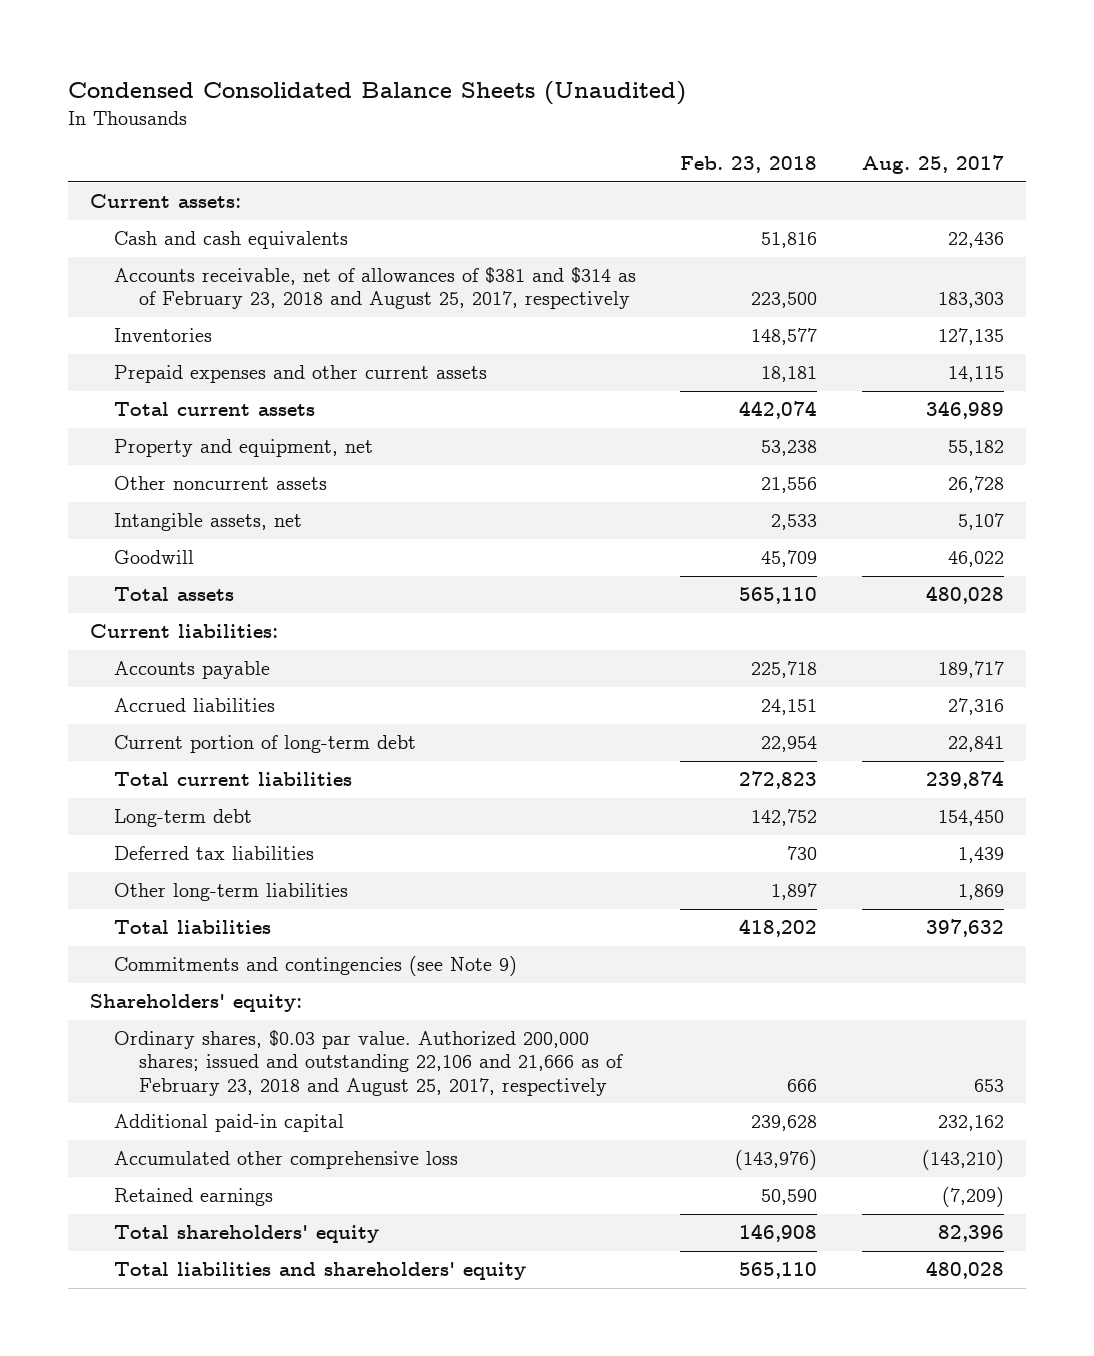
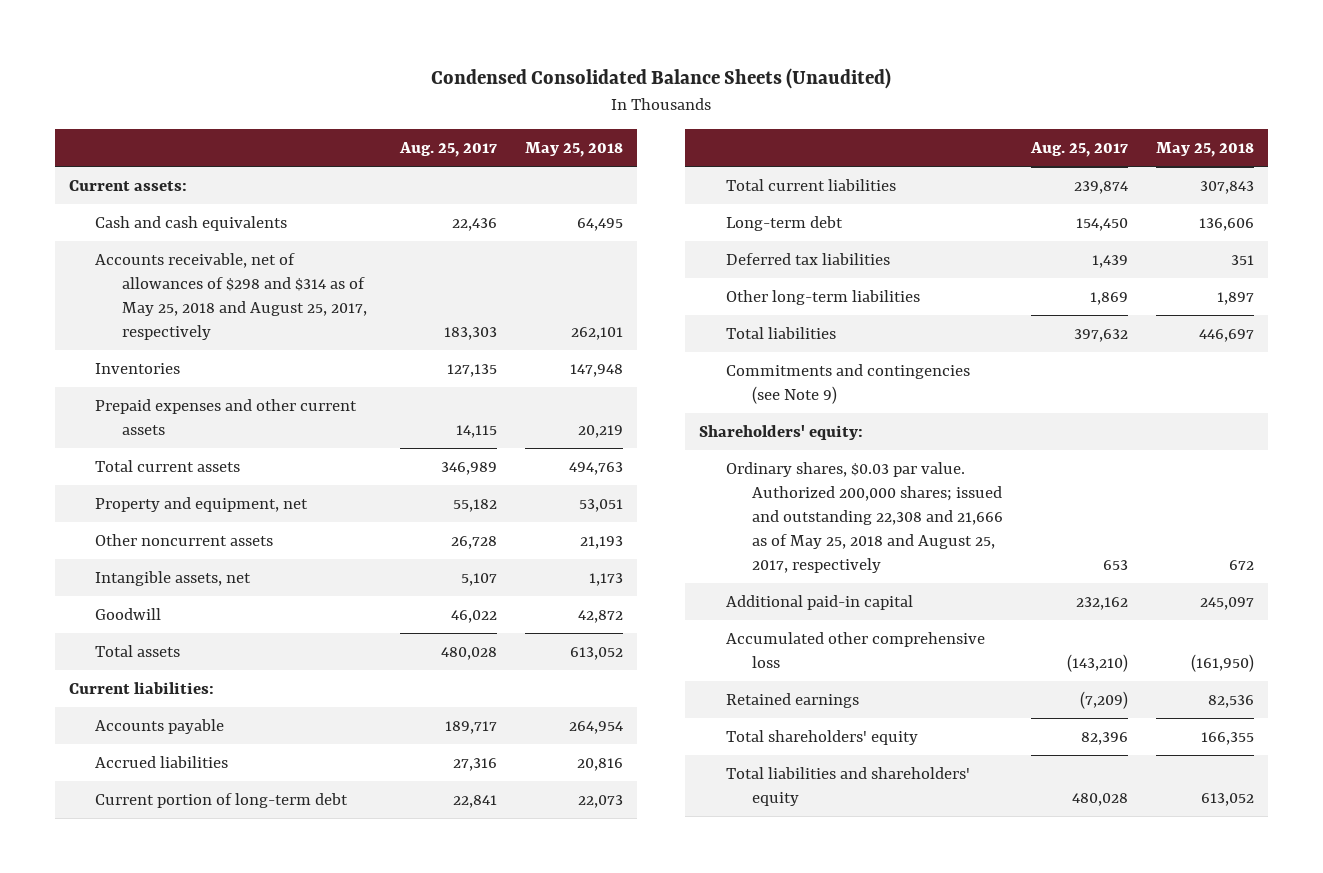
[680,156,818,174] Feb. 23, 2018 -> none
none -> [525,142,624,158] May 25, 2018
[114,267,637,310] Accounts receivable, net of allowances of $381 and $314 as of February 23, 2018 and August 25, 2017, respectively -> [95,252,367,341] Accounts receivable, net of allowances of $298 and $314 as of May 25, 2018 and August 25, 2017, respectively
[114,1030,623,1096] Ordinary shares, $0.03 par value. Authorized 200,000 shares; issued and outstanding 22,106 and 21,666 as of February 23, 2018 and August 25, 2017, respectively -> [725,461,1004,574] Ordinary shares, $0.03 par value. Authorized 200,000 shares; issued and outstanding 22,308 and 21,666 as of May 25, 2018 and August 25, 2017, respectively

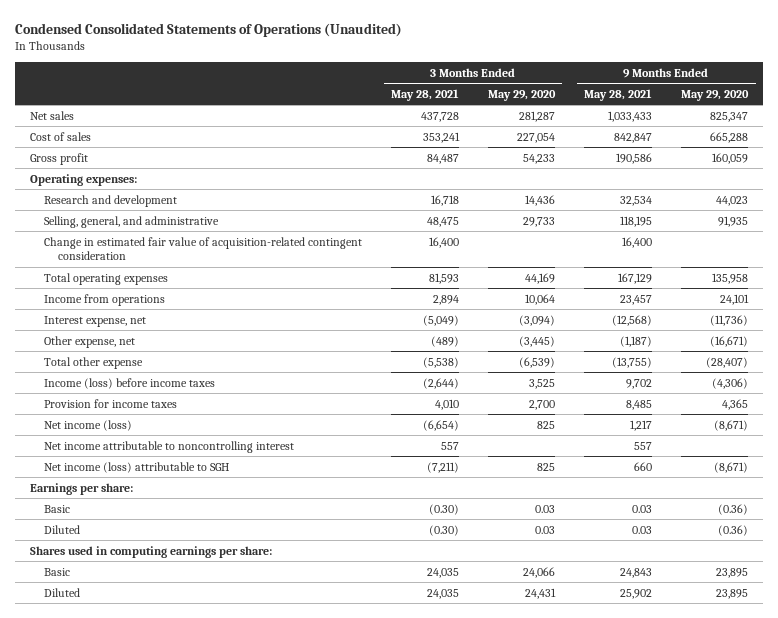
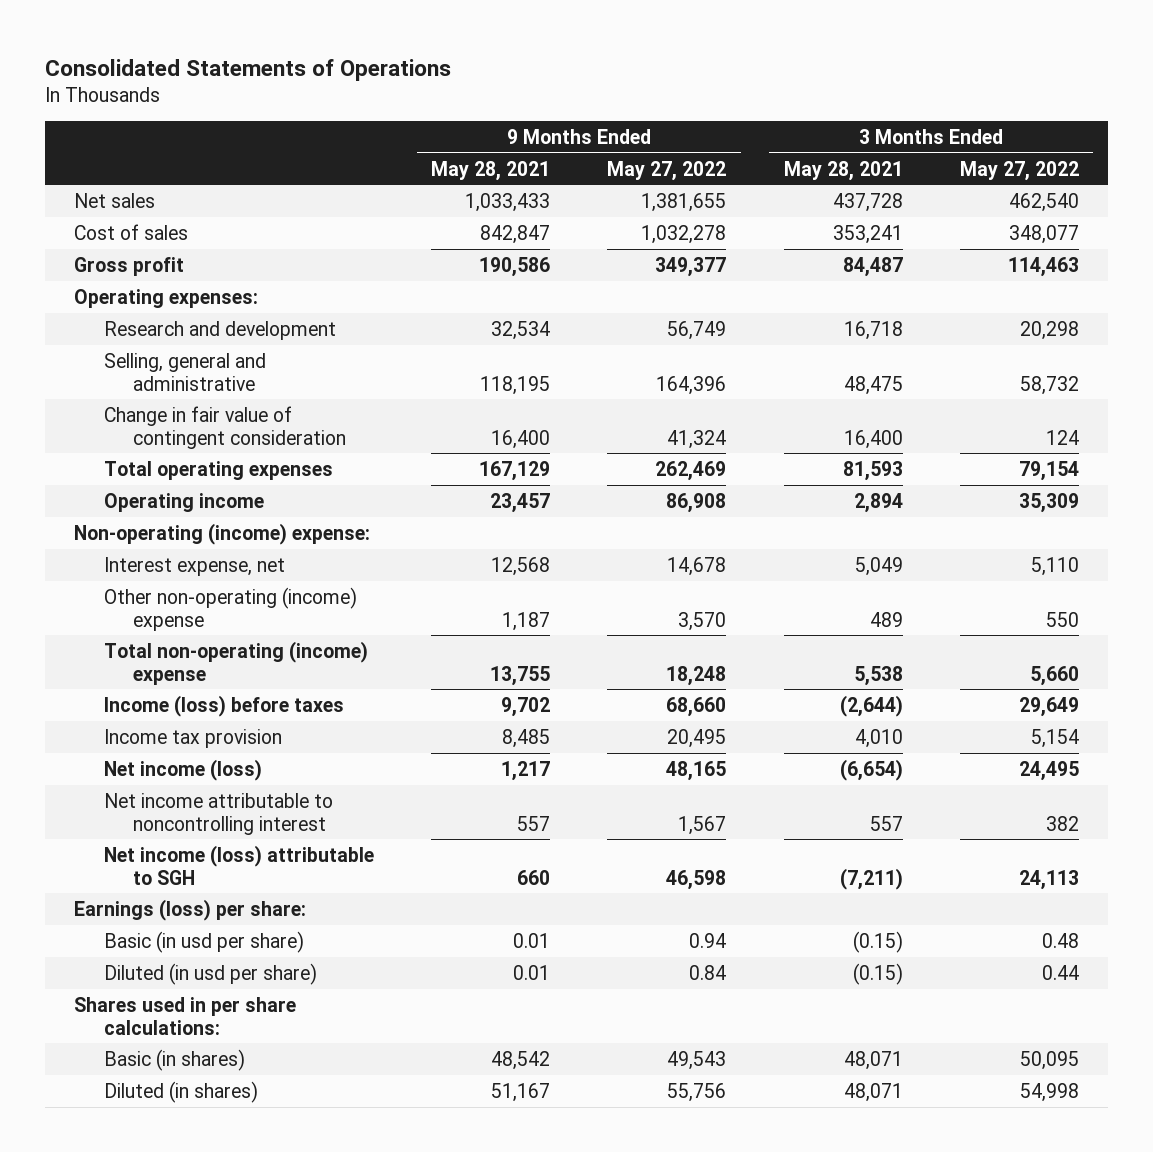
[15,22,403,37] Condensed Consolidated Statements of Operations (Unaudited) -> [45,58,452,81] Consolidated Statements of Operations
[488,89,557,101] May 29, 2020 -> none
[681,89,750,101] May 29, 2020 -> none
none -> [607,160,727,181] May 27, 2022
none -> [959,160,1079,181] May 27, 2022
[43,215,219,228] Selling, general, and administrative -> [103,352,266,391] Selling, general and administrative
[43,236,362,261] Change in estimated fair value of acquisition-related contingent consideration -> [103,405,347,449] Change in fair value of contingent consideration
[43,293,165,306] Income from operations -> [103,492,264,512] Operating income
none -> [74,522,371,545] Non-operating (income) expense:
[422,314,459,326] (5,049) -> [854,556,903,576] 5,049
[612,314,653,326] (12,568) -> [491,556,551,576] 12,568
[43,335,135,348] Other expense, net -> [103,586,357,631] Other non-operating (income) expense
[430,335,459,347] (489) -> [869,611,903,627] 489
[620,335,653,347] (1,187) -> [502,611,551,631] 1,187
[43,356,143,369] Total other expense -> [103,640,368,685] Total non-operating (income) expense
[422,356,459,368] (5,538) -> [853,665,903,686] 5,538
[612,356,653,368] (13,755) -> [490,665,551,686] 13,755
[43,377,215,389] Income (loss) before income taxes -> [103,694,344,717] Income (loss) before taxes
[43,398,177,408] Provision for income taxes -> [103,728,282,748] Income tax provision
[29,482,133,495] Earnings per share: -> [74,898,307,921] Earnings (loss) per share:
[43,504,70,513] Basic -> [103,930,304,953] Basic (in usd per share)
[428,503,459,515] (0.30) -> [852,930,903,953] (0.15)
[632,504,653,513] 0.03 -> [513,932,551,948] 0.01
[43,524,80,534] Diluted -> [103,962,317,985] Diluted (in usd per share)
[428,524,459,536] (0.30) -> [852,962,903,985] (0.15)
[632,525,653,534] 0.03 -> [513,964,551,980] 0.01
[29,545,272,558] Shares used in computing earnings per share: -> [74,996,297,1035] Shares used in per share calculations:
[43,567,70,576] Basic -> [103,1048,245,1071] Basic (in shares)
[426,567,459,578] 24,035 -> [843,1050,903,1070] 48,071
[620,567,653,578] 24,843 -> [491,1050,551,1070] 48,542
[43,587,80,597] Diluted -> [103,1080,258,1103] Diluted (in shares)
[426,588,459,599] 24,035 -> [843,1082,903,1102] 48,071
[620,588,653,599] 25,902 -> [491,1082,551,1102] 51,167

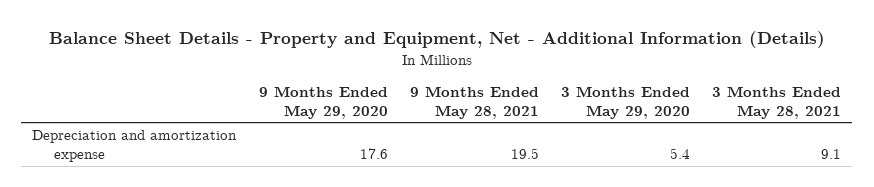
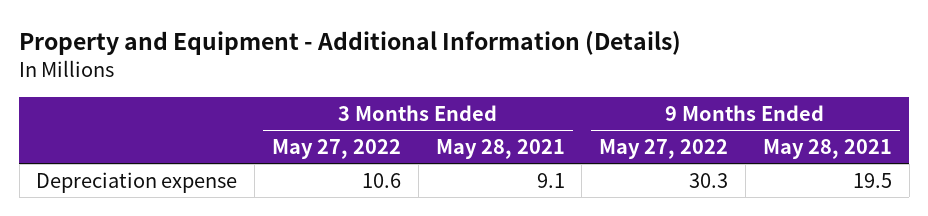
[48,31,825,49] Balance Sheet Details - Property and Equipment, Net - Additional Information (Details) -> [19,31,682,56] Property and Equipment - Additional Information (Details)
[258,85,388,119] 9 Months Ended May 29, 2020 -> none
[561,85,691,119] 3 Months Ended May 29, 2020 -> none
none -> [271,138,401,159] May 27, 2022
none -> [599,138,729,159] May 27, 2022
[32,130,238,163] Depreciation and amortization expense -> [36,171,238,193] Depreciation expense

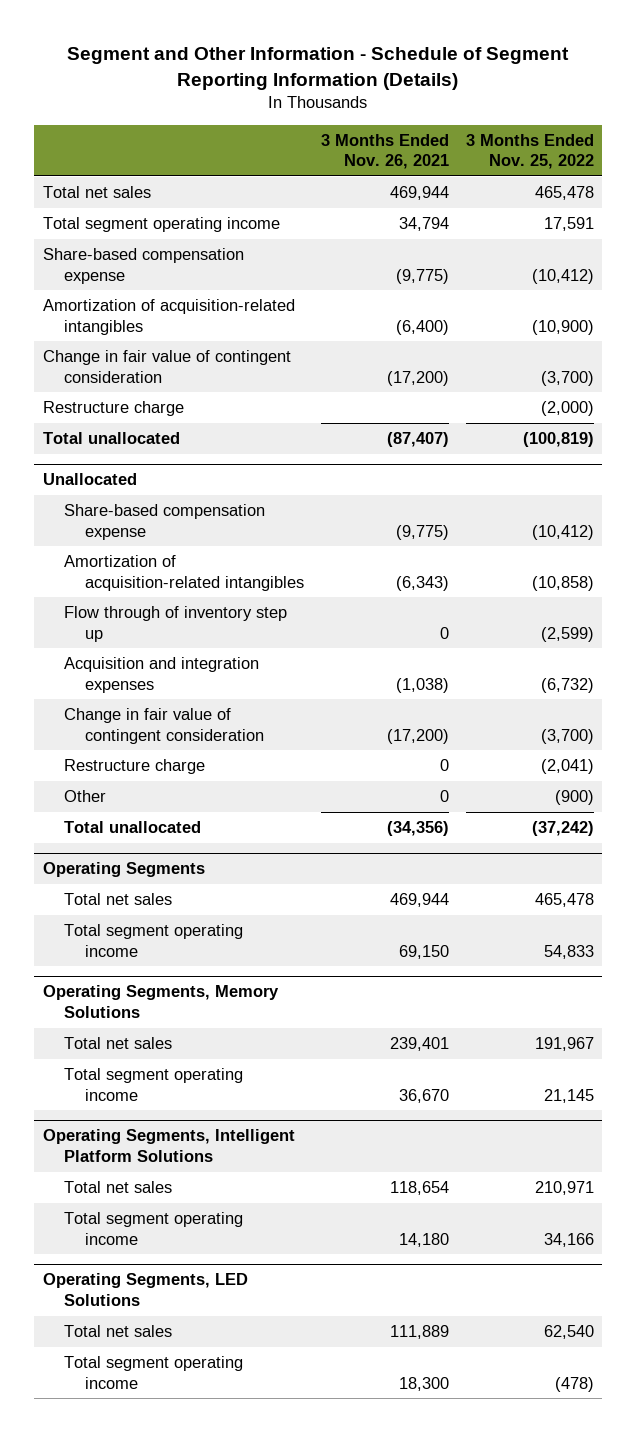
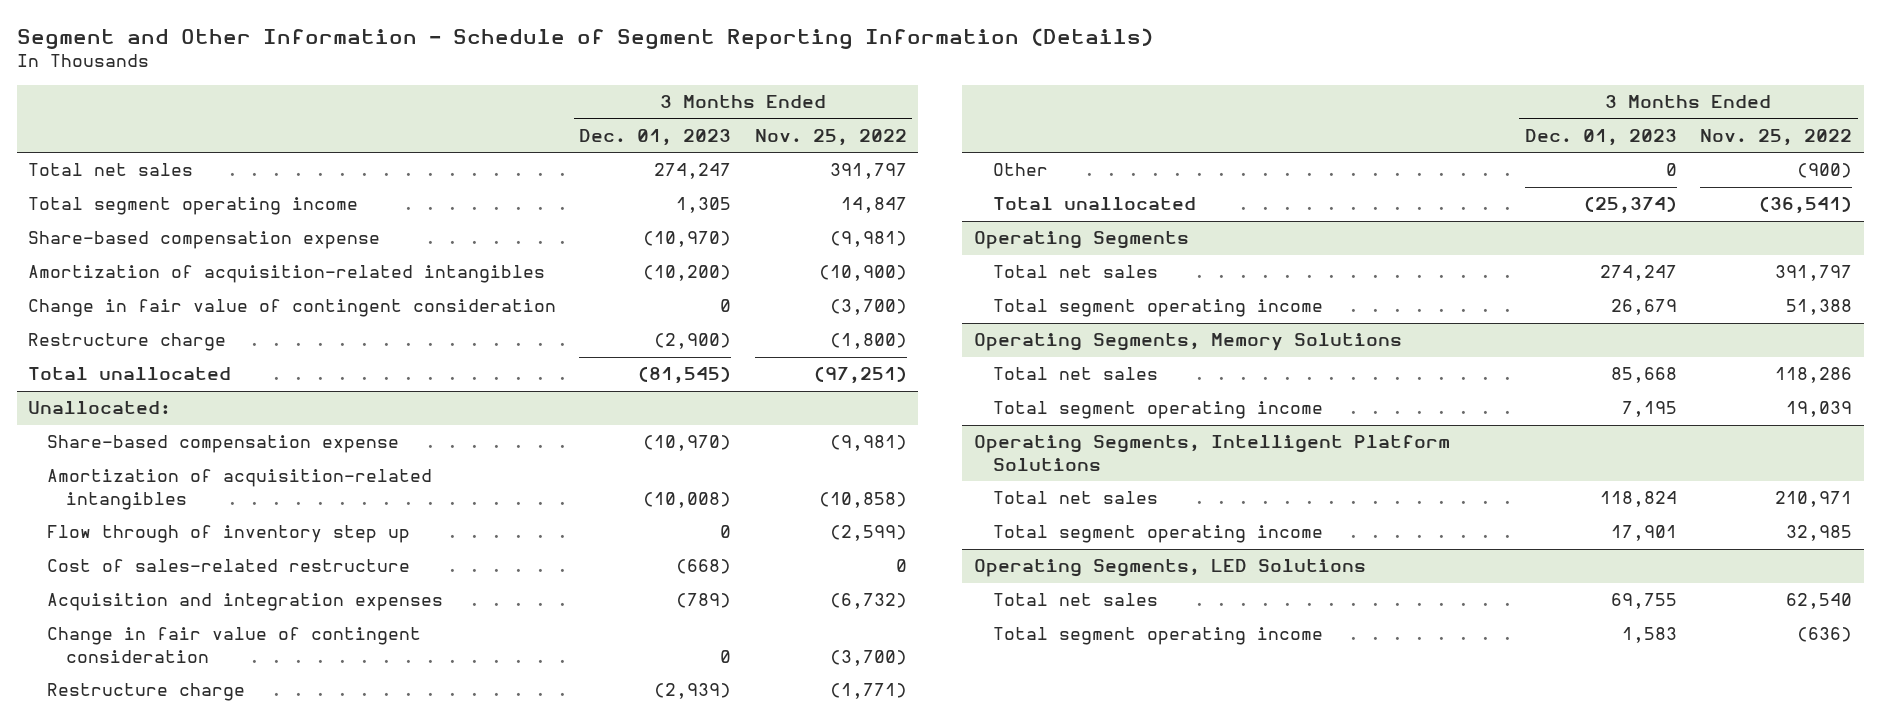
[320,133,449,170] 3 Months Ended Nov. 26, 2021 -> none
none -> [579,128,732,146] Dec. 01, 2023
[534,186,594,201] 465,478 -> [829,163,907,180] 391,797
[543,217,594,232] 17,591 -> [840,197,907,214] 14,847
[531,268,594,284] (10,412) -> [829,231,907,248] (9,981)
[540,401,594,417] (2,000) -> [829,333,907,350] (1,800)
[522,432,594,448] (100,819) -> [813,366,907,385] (97,251)
[42,473,137,486] Unallocated -> [28,401,172,415] Unallocated:
[531,524,594,540] (10,412) -> [829,435,907,452] (9,981)
none -> [47,559,411,573] Cost of sales-related restructure
[540,759,594,775] (2,041) -> [829,683,907,700] (1,771)
[531,821,594,837] (37,242) -> [1759,196,1853,215] (36,541)
[534,893,594,908] 465,478 -> [1775,265,1853,282] 391,797
[543,944,594,959] 54,833 -> [1786,299,1853,316] 51,388
[534,1037,594,1052] 191,967 -> [1775,367,1853,384] 118,286
[543,1088,594,1103] 21,145 -> [1786,401,1853,418] 19,039
[543,1232,594,1247] 34,166 -> [1786,525,1853,542] 32,985
[554,1376,594,1392] (478) -> [1797,627,1853,643] (636)

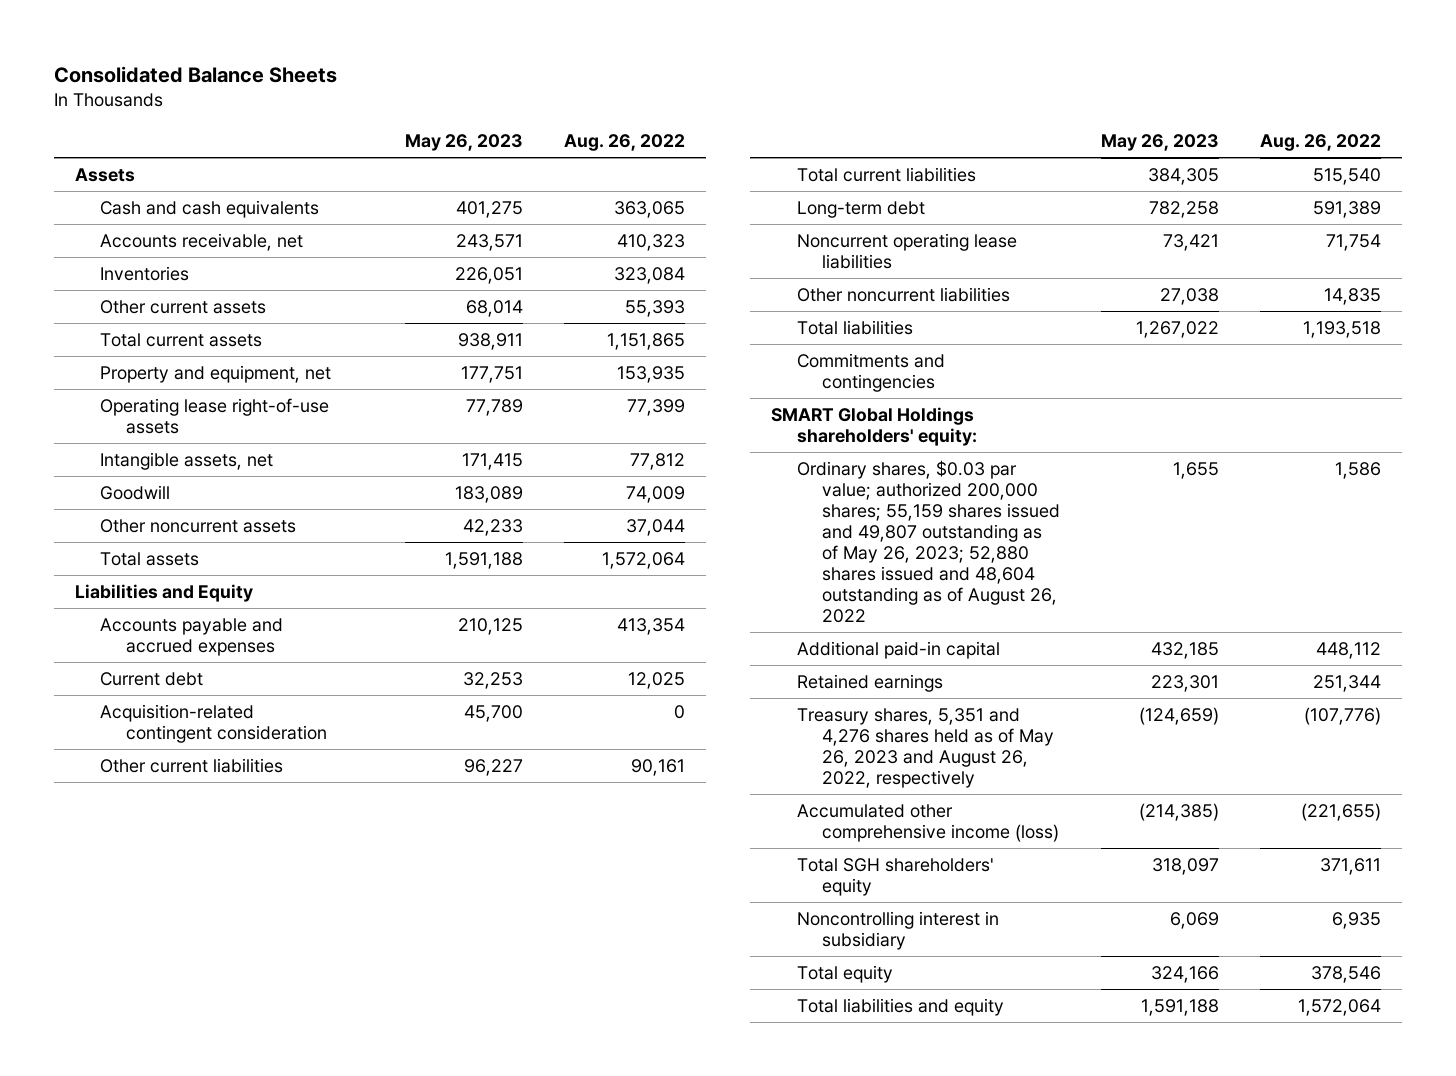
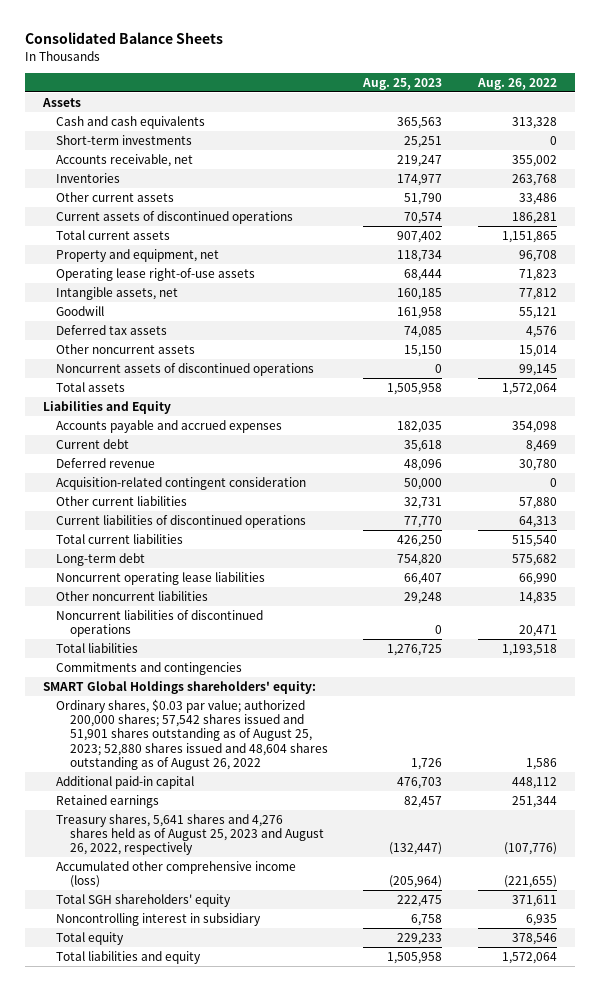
[405,133,524,151] May 26, 2023 -> none
none -> [362,77,443,90] Aug. 25, 2023
[614,200,686,218] 363,065 -> [511,116,557,129] 313,328
none -> [56,134,193,145] Short-term investments
[617,233,686,251] 410,323 -> [511,154,557,167] 355,002
[614,266,686,284] 323,084 -> [511,173,557,186] 263,768
[625,299,686,317] 55,393 -> [518,192,557,205] 33,486
none -> [56,210,294,224] Current assets of discontinued operations
[617,365,686,383] 153,935 -> [518,249,557,262] 96,708
[627,398,686,416] 77,399 -> [518,268,557,281] 71,823
[626,485,686,503] 74,009 -> [518,306,557,319] 55,121
none -> [56,324,168,335] Deferred tax assets
[626,518,686,536] 37,044 -> [518,344,557,357] 15,014
none -> [56,362,315,376] Noncurrent assets of discontinued operations
[617,617,686,635] 413,354 -> [511,420,557,433] 354,098
[628,671,686,689] 12,025 -> [525,439,557,452] 8,469
none -> [56,457,156,468] Deferred revenue
[631,758,686,776] 90,161 -> [518,496,557,509] 57,880
none -> [56,514,307,528] Current liabilities of discontinued operations
[1313,200,1382,218] 591,389 -> [511,553,557,566] 575,682
[1326,233,1382,251] 71,754 -> [518,572,557,585] 66,990
none -> [56,609,264,638] Noncurrent liabilities of discontinued operations
[796,459,1061,623] Ordinary shares, $0.03 par value; authorized 200,000 shares; 55,159 shares issued and 49,807 outstanding as of May 26, 2023; 52,880 shares issued and 48,604 outstanding as of August 26, 2022 -> [56,698,328,770] Ordinary shares, $0.03 par value; authorized 200,000 shares; 57,542 shares issued and 51,901 shares outstanding as of August 25, 2023; 52,880 shares issued and 48,604 shares outstanding as of August 26, 2022
[796,707,1055,788] Treasury shares, 5,351 and 4,276 shares held as of May 26, 2023 and August 26, 2022, respectively -> [56,813,324,856] Treasury shares, 5,641 shares and 4,276 shares held as of August 25, 2023 and August 26, 2022, respectively

